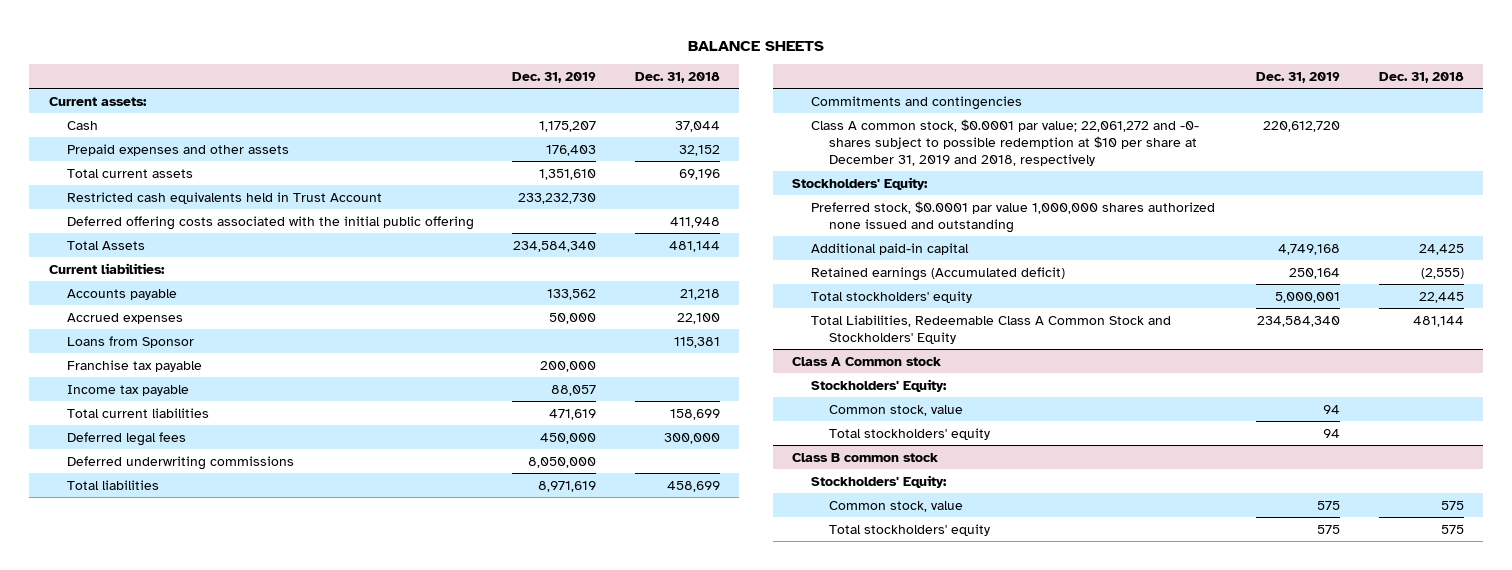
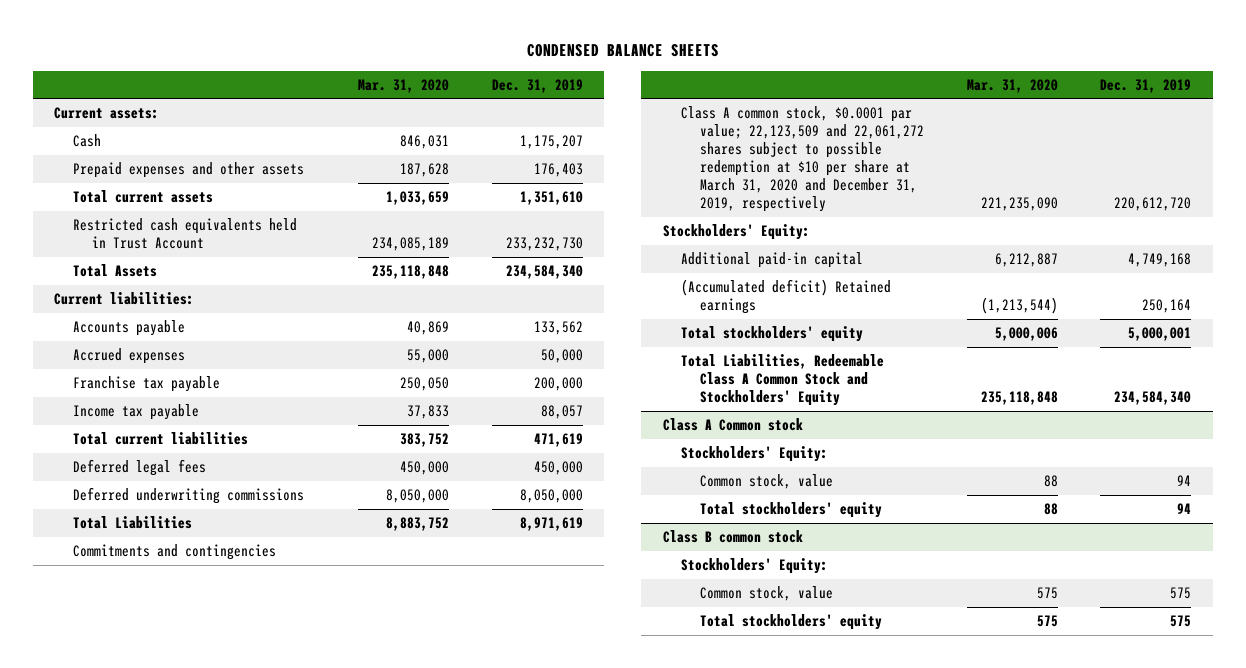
[688,40,825,51] BALANCE SHEETS -> [526,44,719,58] CONDENSED BALANCE SHEETS
[634,71,720,83] Dec. 31, 2018 -> none
none -> [358,78,450,93] Mar. 31, 2020
[66,215,474,230] Deferred offering costs associated with the initial public offering -> none
[66,335,194,348] Loans from Sponsor -> none
[66,479,159,490] Total liabilities -> [73,515,193,529] Total Liabilities
[810,118,1199,167] Class A common stock, $0.0001 par value; 22,061,272 and -0- shares subject to possible redemption at $10 per share at December 31, 2019 and 2018, respectively -> [681,105,925,213] Class A common stock, $0.0001 par value; 22,123,509 and 22,061,272 shares subject to possible redemption at $10 per share at March 31, 2020 and December 31, 2019, respectively
[810,200,1215,233] Preferred stock, $0.0001 par value 1,000,000 shares authorized none issued and outstanding -> none
[810,266,1065,281] Retained earnings (Accumulated deficit) -> [681,278,892,314] (Accumulated deficit) Retained earnings

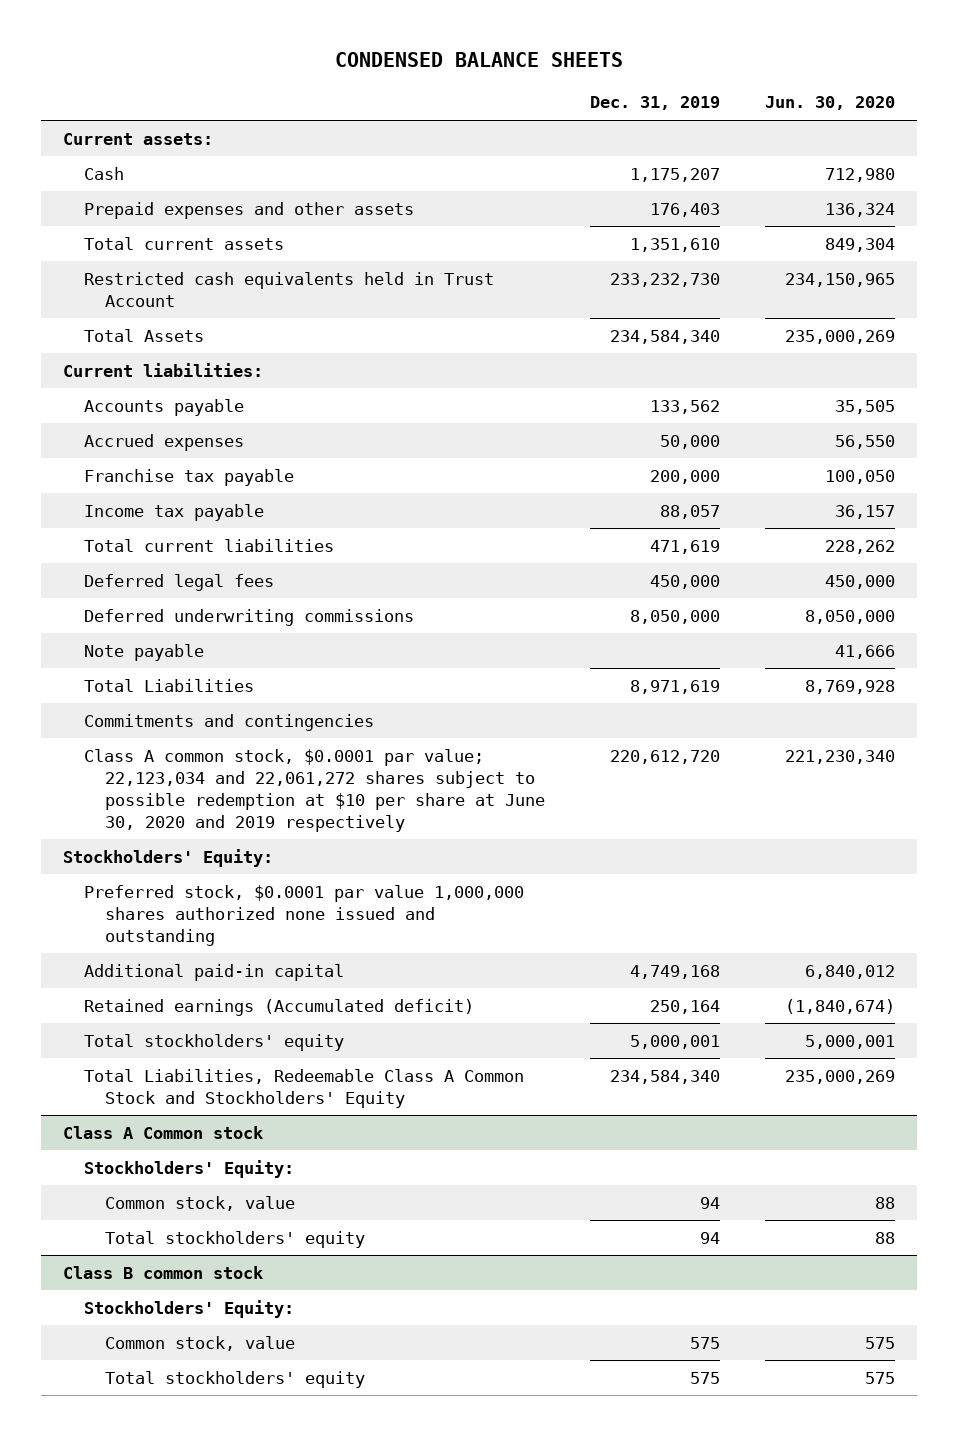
[358,78,450,93] Mar. 31, 2020 -> none
none -> [764,96,895,111] Jun. 30, 2020
none -> [84,643,205,661] Note payable
[681,105,925,213] Class A common stock, $0.0001 par value; 22,123,509 and 22,061,272 shares subject to possible redemption at $10 per share at March 31, 2020 and December 31, 2019, respectively -> [84,748,545,832] Class A common stock, $0.0001 par value; 22,123,034 and 22,061,272 shares subject to possible redemption at $10 per share at June 30, 2020 and 2019 respectively
none -> [84,884,525,946] Preferred stock, $0.0001 par value 1,000,000 shares authorized none issued and outstanding
[681,278,892,314] (Accumulated deficit) Retained earnings -> [84,998,475,1016] Retained earnings (Accumulated deficit)

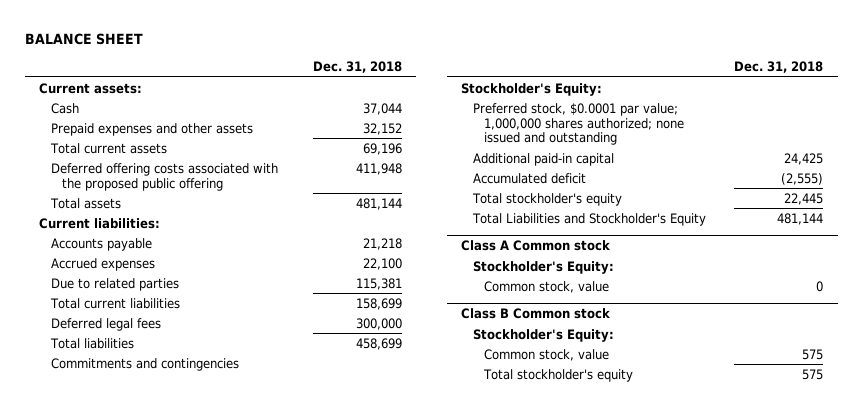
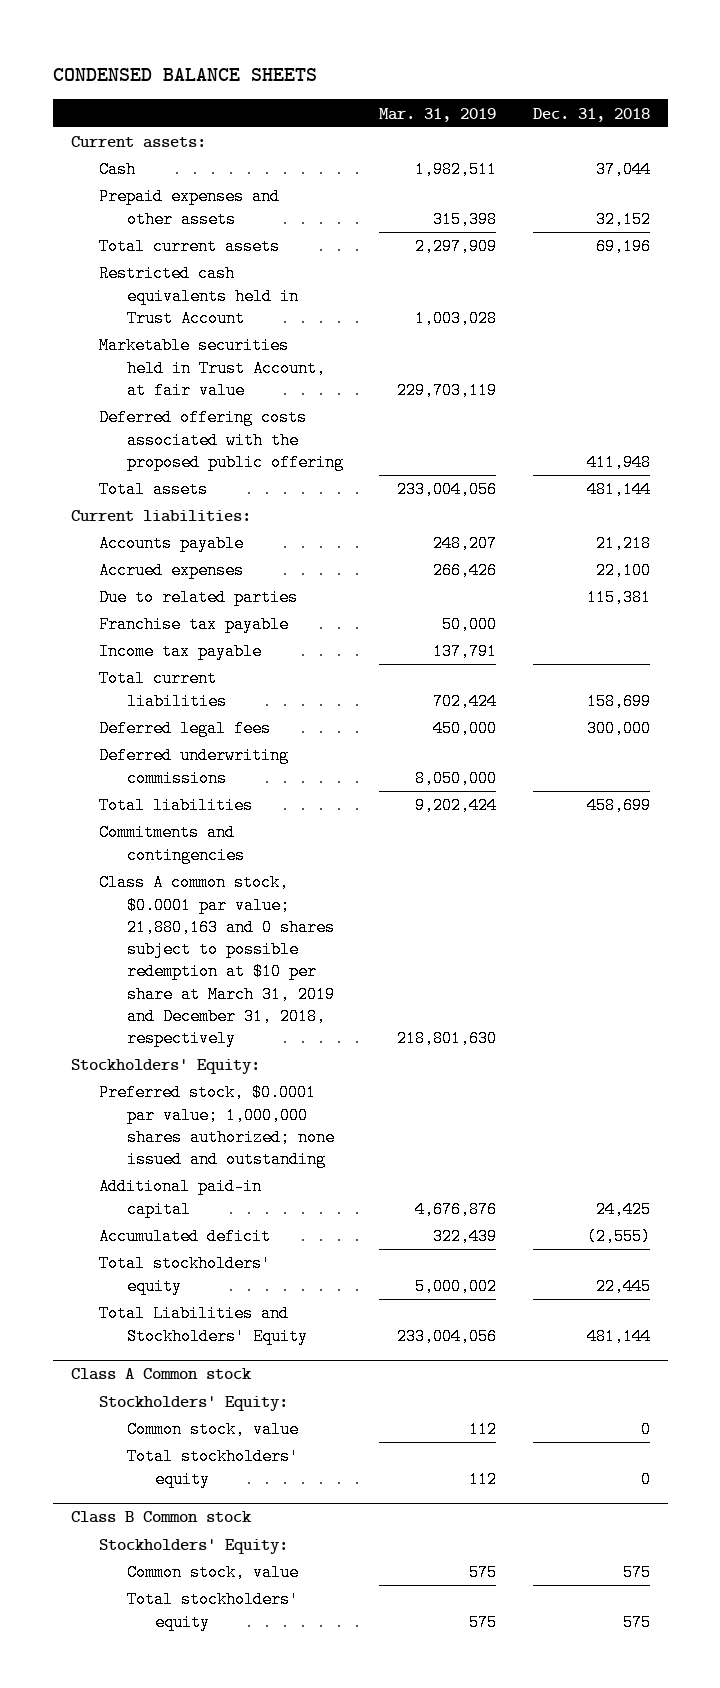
[24,33,143,46] BALANCE SHEET -> [52,68,317,82] CONDENSED BALANCE SHEETS
none -> [379,107,497,122] Mar. 31, 2019
none -> [99,265,300,327] Restricted cash equivalents held in Trust Account
none -> [99,337,327,399] Marketable securities held in Trust Account, at fair value
none -> [99,616,290,634] Franchise tax payable
none -> [99,643,263,661] Income tax payable
none -> [99,747,290,787] Deferred underwriting commissions
none -> [99,874,336,1048] Class A common stock, $0.0001 par value; 21,880,163 and 0 shares subject to possible redemption at $10 per share at March 31, 2019 and December 31, 2018, respectively
[461,82,603,96] Stockholder's Equity: -> [70,1059,260,1075] Stockholders' Equity:
[471,192,622,206] Total stockholder's equity -> [99,1255,272,1295] Total stockholders' equity
[471,212,706,226] Total Liabilities and Stockholder's Equity -> [99,1305,309,1345] Total Liabilities and Stockholders' Equity
[472,260,614,274] Stockholder's Equity: -> [99,1396,289,1412] Stockholders' Equity:
none -> [127,1448,300,1488] Total stockholders' equity
[472,328,614,342] Stockholder's Equity: -> [99,1539,289,1555] Stockholders' Equity:
[483,368,634,382] Total stockholder's equity -> [127,1591,300,1631] Total stockholders' equity

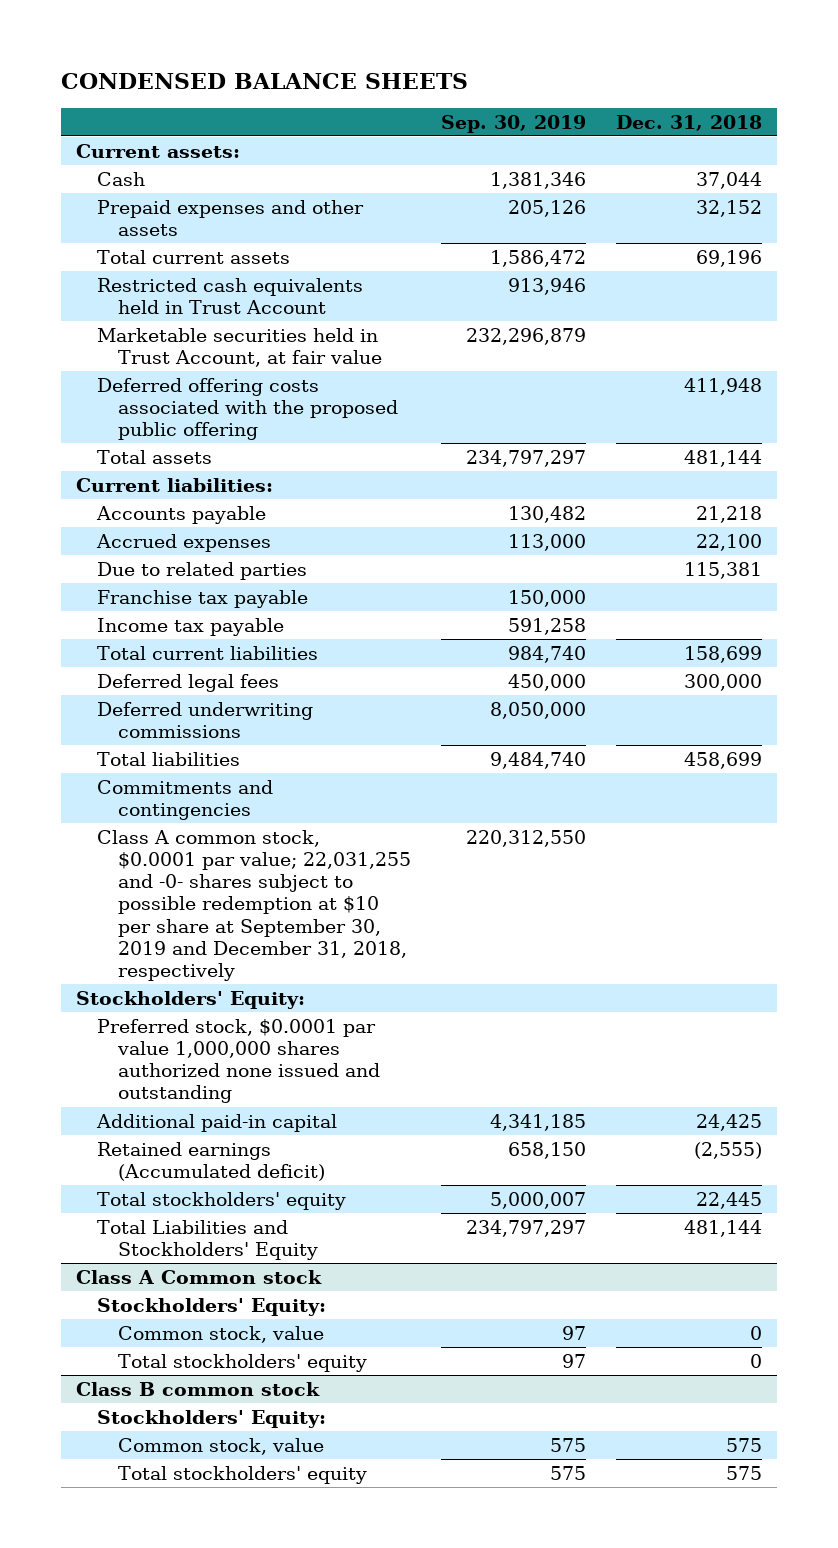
[379,107,497,122] Mar. 31, 2019 -> none
none -> [441,114,587,133] Sep. 30, 2019
[99,874,336,1048] Class A common stock, $0.0001 par value; 21,880,163 and 0 shares subject to possible redemption at $10 per share at March 31, 2019 and December 31, 2018, respectively -> [96,829,412,982] Class A common stock, $0.0001 par value; 22,031,255 and -0- shares subject to possible redemption at $10 per share at September 30, 2019 and December 31, 2018, respectively
[99,1084,336,1169] Preferred stock, $0.0001 par value; 1,000,000 shares authorized; none issued and outstanding -> [96,1018,381,1104] Preferred stock, $0.0001 par value 1,000,000 shares authorized none issued and outstanding
[99,1228,272,1246] Accumulated deficit -> [96,1141,326,1181] Retained earnings (Accumulated deficit)
[70,1511,252,1524] Class B Common stock -> [75,1381,320,1396] Class B common stock

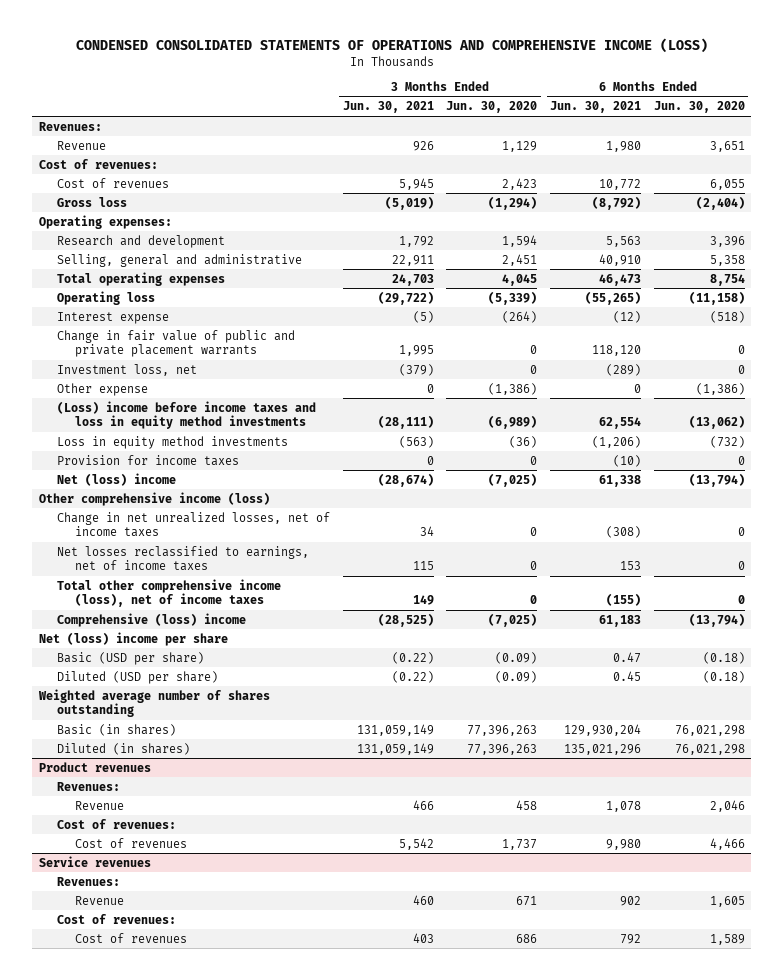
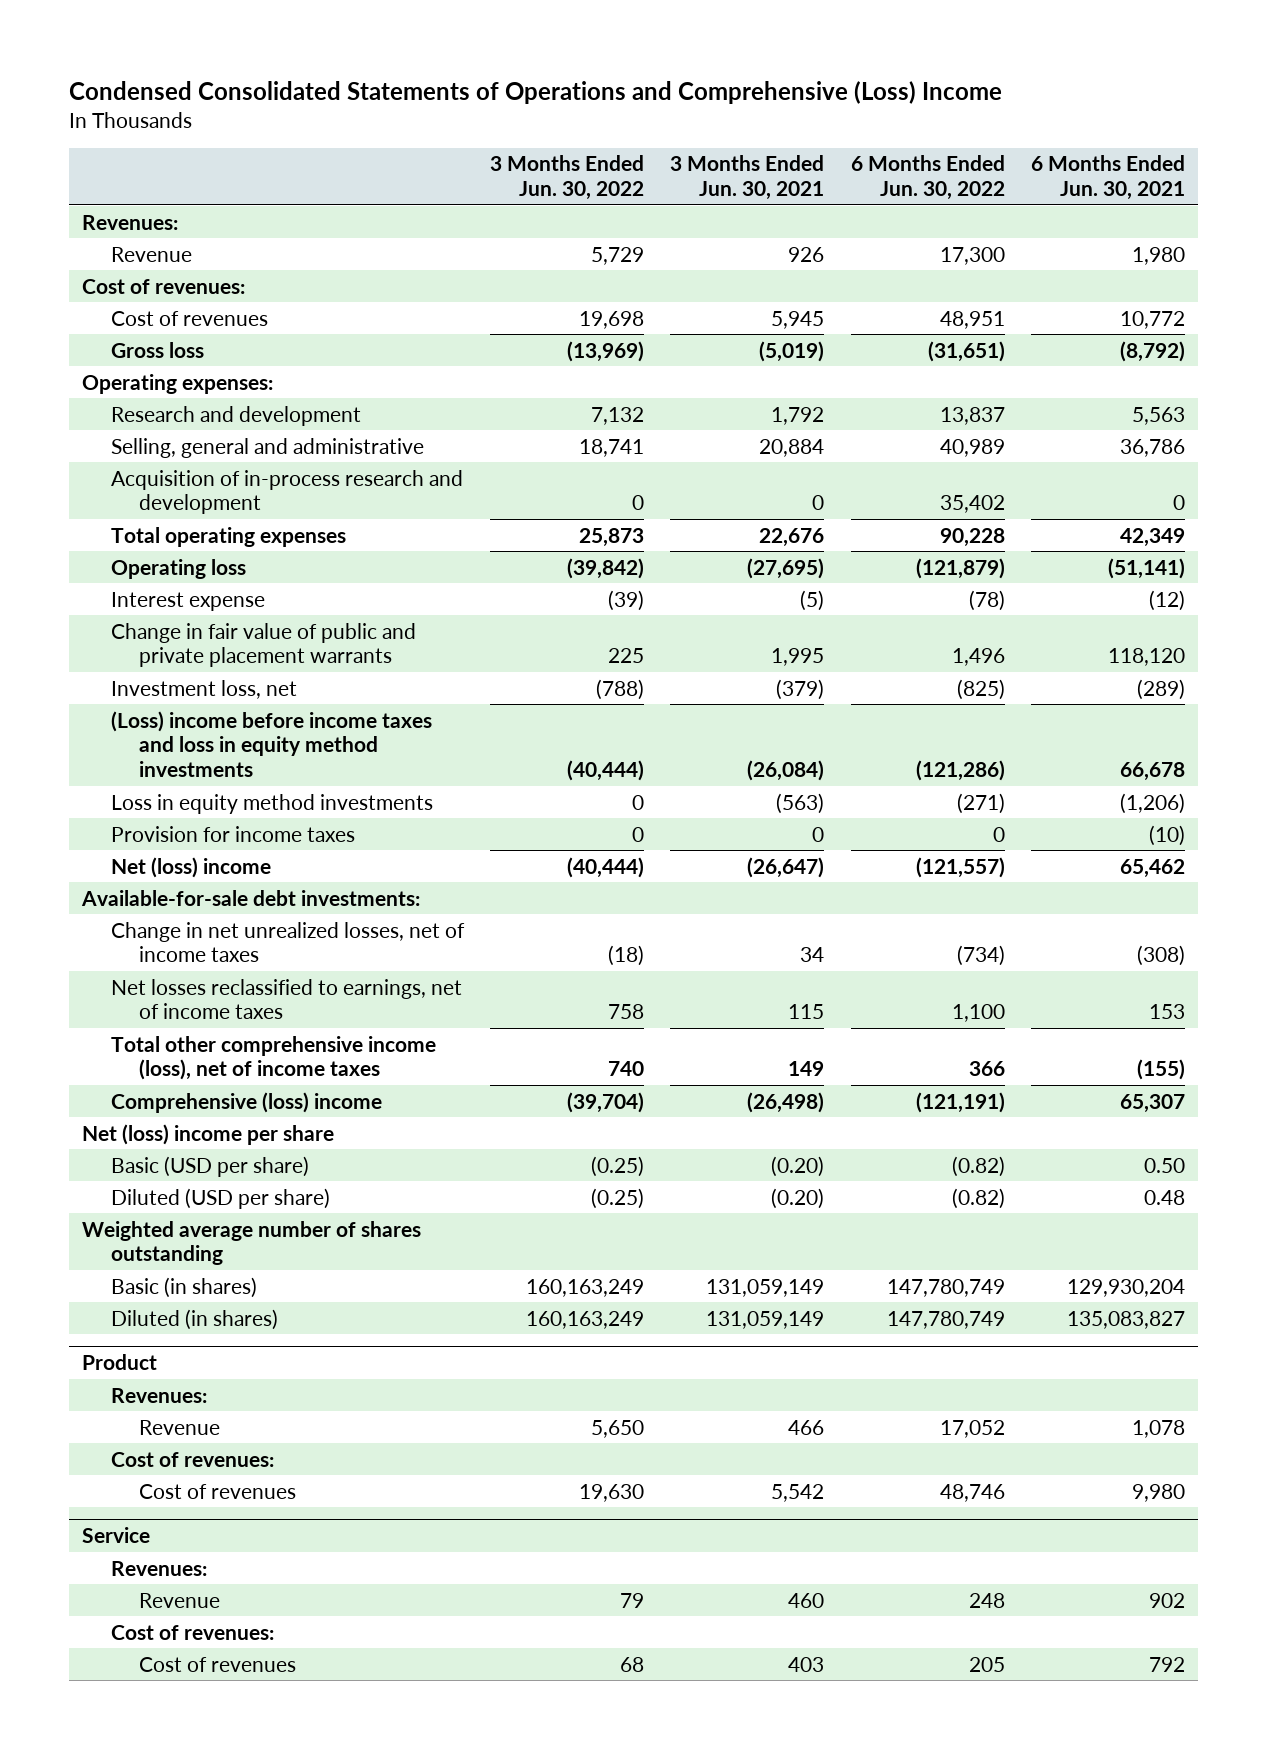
[75,38,708,54] CONDENSED CONSOLIDATED STATEMENTS OF OPERATIONS AND COMPREHENSIVE INCOME (LOSS) -> [68,81,1002,105] Condensed Consolidated Statements of Operations and Comprehensive (Loss) Income
[446,101,538,114] Jun. 30, 2020 -> none
[654,101,746,114] Jun. 30, 2020 -> none
none -> [489,155,644,201] 3 Months Ended Jun. 30, 2022
none -> [850,155,1005,201] 6 Months Ended Jun. 30, 2022
[391,254,434,266] 22,911 -> [759,438,825,457] 20,884
[599,253,642,266] 40,910 -> [1119,438,1185,457] 36,786
none -> [110,469,463,515] Acquisition of in-process research and development
[391,273,434,286] 24,703 -> [759,527,825,547] 22,676
[599,273,642,286] 46,473 -> [1119,527,1185,547] 42,349
[377,290,434,305] (29,722) -> [747,557,825,579] (27,695)
[585,290,642,305] (55,265) -> [1107,557,1185,579] (51,141)
[56,382,148,396] Other expense -> none
[377,415,434,430] (28,111) -> [747,759,825,781] (26,084)
[599,417,642,430] 62,554 -> [1119,761,1185,781] 66,678
[38,491,270,506] Other comprehensive income (loss) -> none
[377,472,434,487] (28,674) -> [747,856,825,878] (26,647)
[599,474,642,487] 61,338 -> [1119,858,1185,878] 65,462
none -> [80,889,420,906] Available-for-sale debt investments:
[377,612,434,627] (28,525) -> [747,1091,825,1113] (26,498)
[599,614,642,627] 61,183 -> [1119,1093,1185,1113] 65,307
[391,651,434,664] (0.22) -> [771,1155,825,1177] (0.20)
[613,651,642,663] 0.47 -> [1143,1157,1185,1173] 0.50
[391,670,434,683] (0.22) -> [771,1187,825,1209] (0.20)
[613,670,642,681] 0.45 -> [1143,1189,1185,1205] 0.48
[564,743,642,755] 135,021,296 -> [1066,1310,1185,1329] 135,083,827
[38,761,151,772] Product revenues -> [81,1353,157,1370] Product
[38,855,151,867] Service revenues -> [81,1526,150,1543] Service

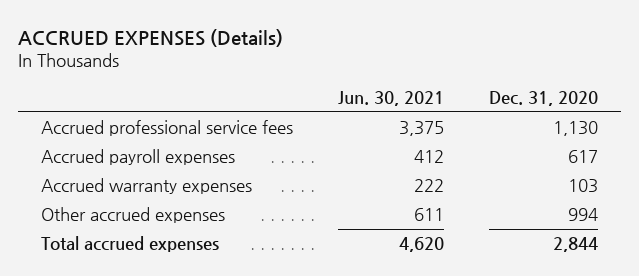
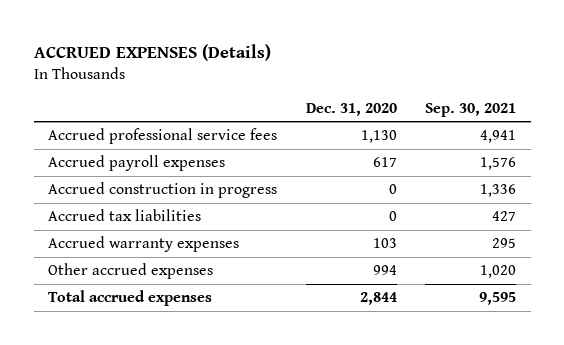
[337,91,444,107] Jun. 30, 2021 -> none
none -> [425,102,517,117] Sep. 30, 2021
none -> [47,182,277,199] Accrued construction in progress
none -> [47,209,201,222] Accrued tax liabilities

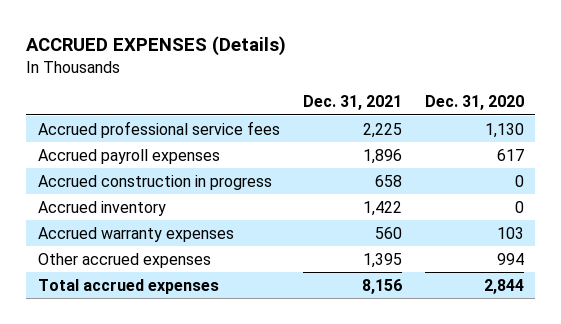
[425,102,517,117] Sep. 30, 2021 -> none
none -> [302,95,402,111] Dec. 31, 2021
[47,209,201,222] Accrued tax liabilities -> none
none -> [37,200,166,216] Accrued inventory

